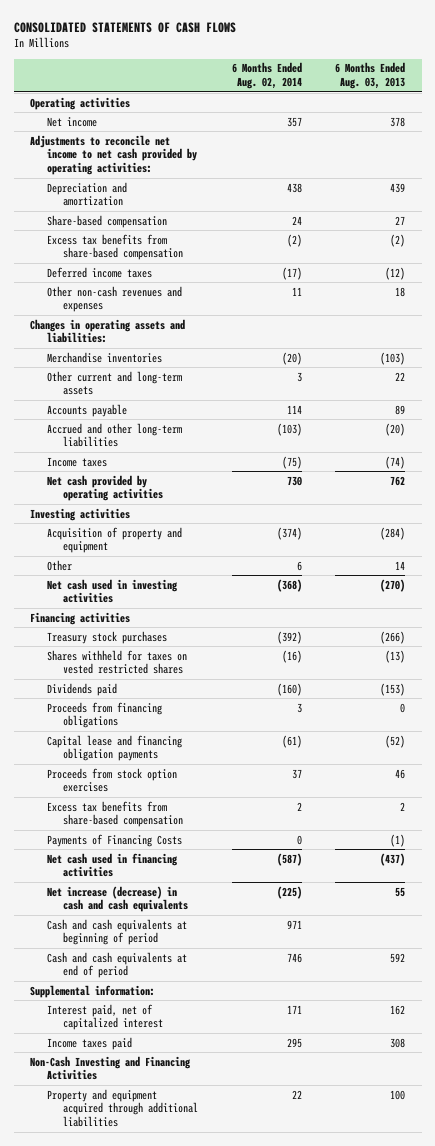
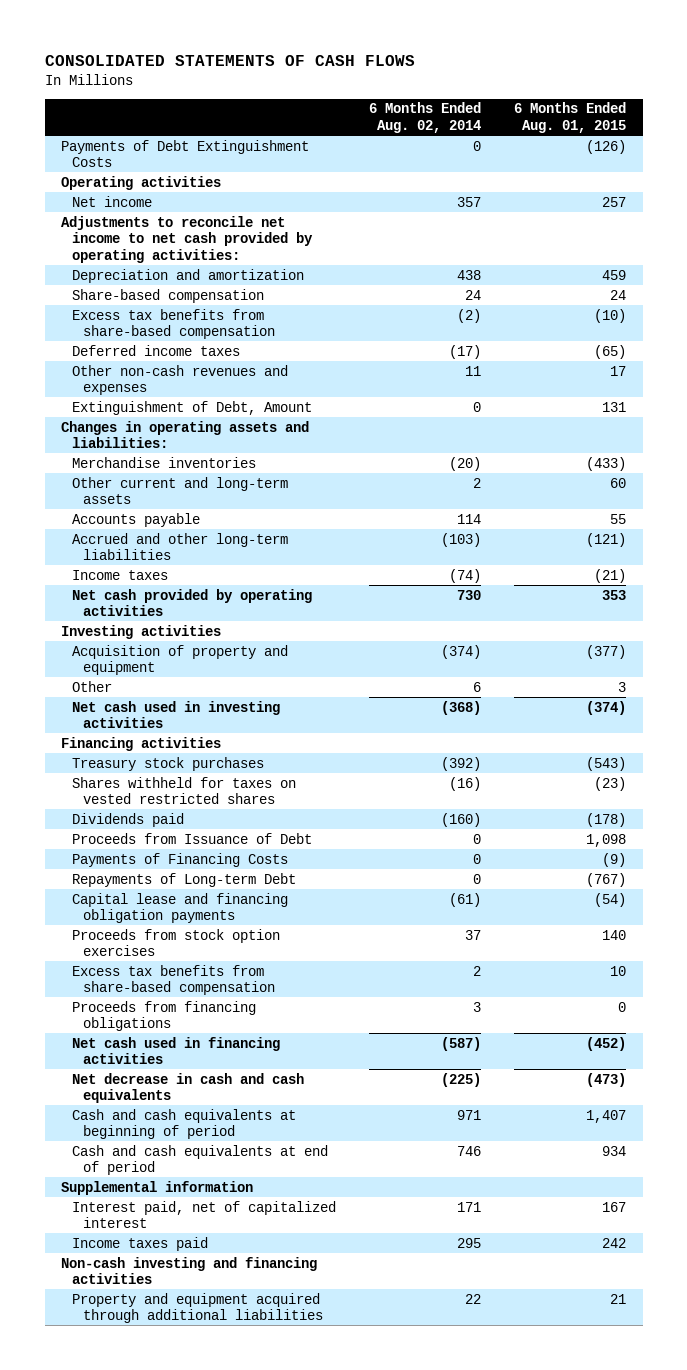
[334,62,405,90] 6 Months Ended Aug. 03, 2013 -> none
none -> [514,102,627,133] 6 Months Ended Aug. 01, 2015
none -> [61,139,310,168] Payments of Debt Extinguishment Costs
none -> [72,400,313,415] Extinguishment of Debt, Amount
[296,371,302,382] 3 -> [473,477,482,488] 2
[281,455,302,469] (75) -> [449,568,482,583] (74)
none -> [72,832,313,844] Proceeds from Issuance of Debt
[46,833,182,847] Payments of Financing Costs -> [72,852,289,867] Payments of Financing Costs
none -> [72,872,297,887] Repayments of Long-term Debt
[46,701,162,729] Proceeds from financing obligations -> [72,1000,257,1032] Proceeds from financing obligations
[46,885,189,913] Net increase (decrease) in cash and cash equivalents -> [72,1072,305,1104] Net decrease in cash and cash equivalents
[30,984,156,998] Supplemental information: -> [61,1180,254,1195] Supplemental information
[30,1055,192,1081] Non-Cash Investing and Financing Activities -> [61,1256,318,1285] Non-cash investing and financing activities

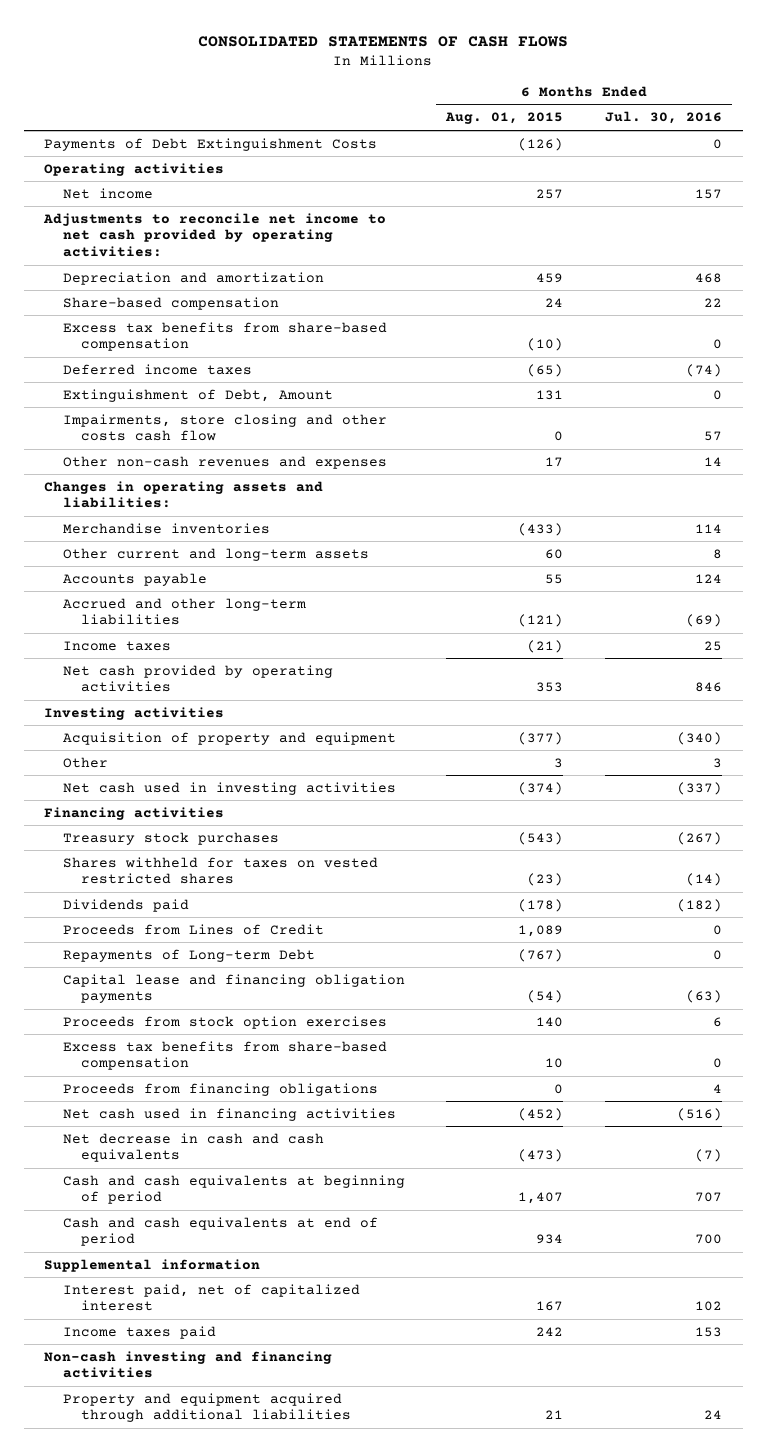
[369,102,482,133] 6 Months Ended Aug. 02, 2014 -> none
none -> [604,111,722,125] Jul. 30, 2016
none -> [62,413,387,442] Impairments, store closing and other costs cash flow
[72,364,289,396] Other non-cash revenues and expenses -> [62,455,387,469] Other non-cash revenues and expenses
[72,832,313,844] Proceeds from Issuance of Debt -> none
[72,852,289,867] Payments of Financing Costs -> none
none -> [62,923,324,935] Proceeds from Lines of Credit

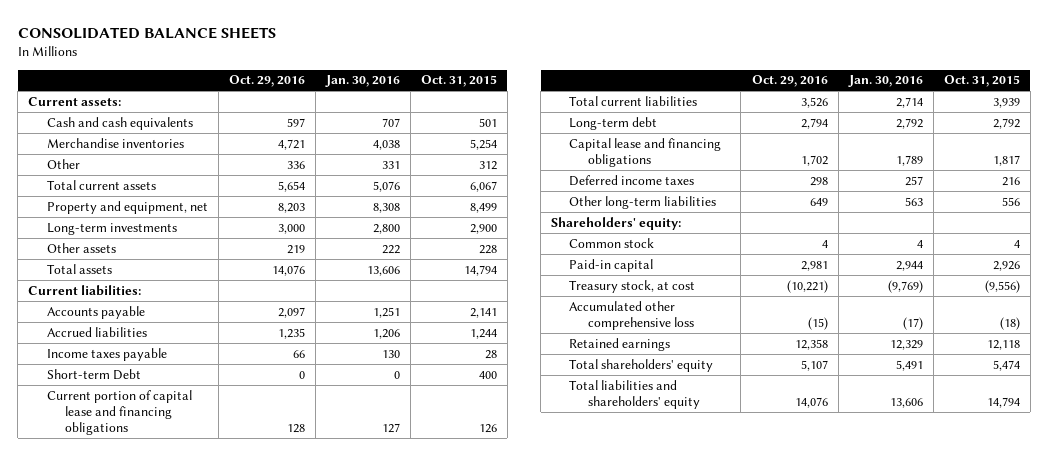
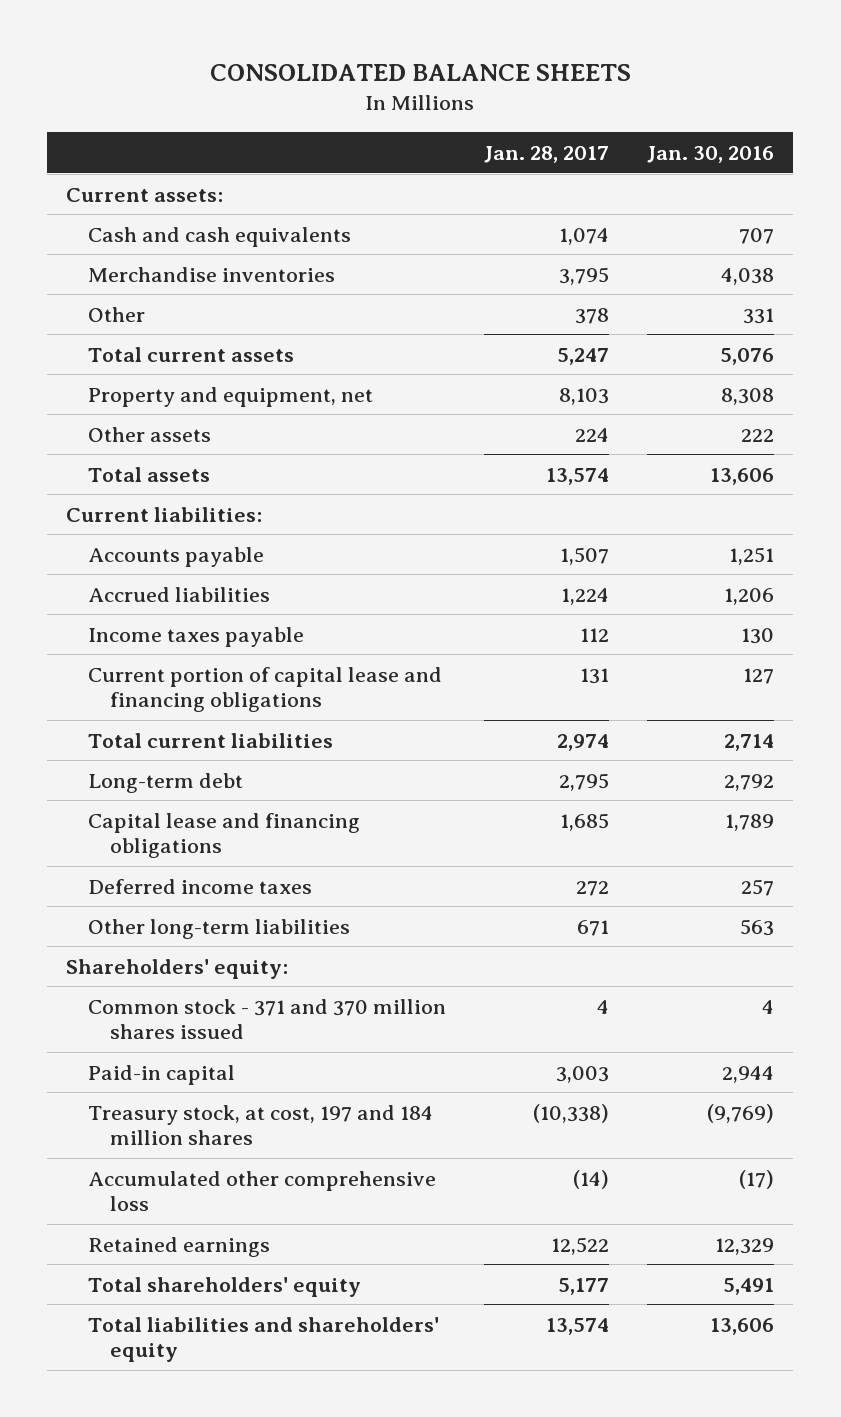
[228,75,305,88] Oct. 29, 2016 -> none
[420,75,497,88] Oct. 31, 2015 -> none
none -> [484,145,610,163] Jan. 28, 2017
[46,222,177,235] Long-term investments -> none
[46,368,141,380] Short-term Debt -> none
[569,237,655,248] Common stock -> [88,998,447,1040] Common stock - 371 and 370 million shares issued
[569,279,696,293] Treasury stock, at cost -> [88,1104,434,1146] Treasury stock, at cost, 197 and 184 million shares

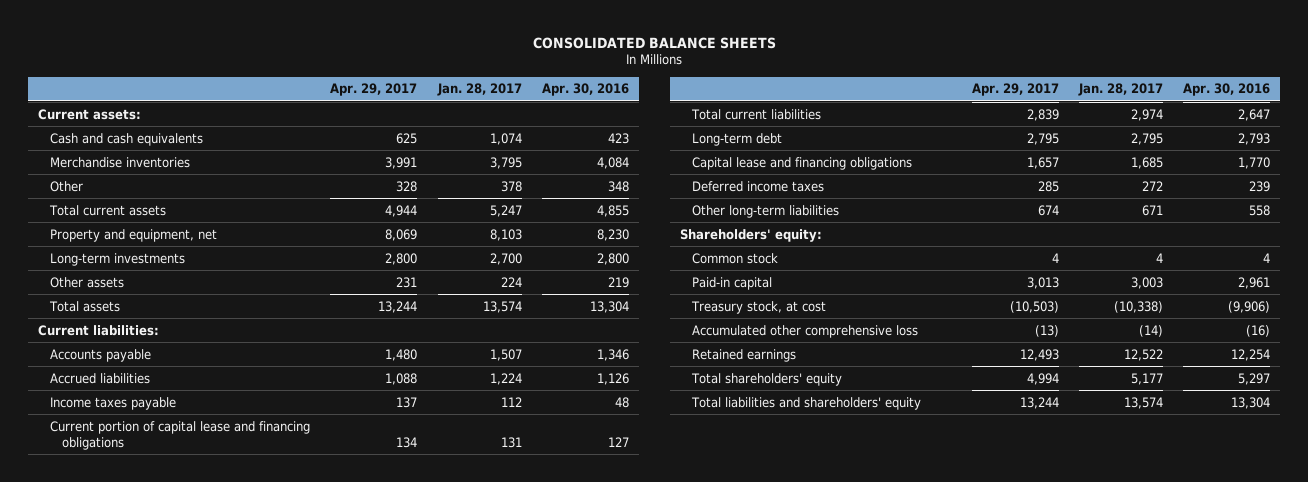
[647,145,775,163] Jan. 30, 2016 -> none
none -> [330,83,418,97] Apr. 29, 2017
none -> [541,83,629,97] Apr. 30, 2016
none -> [50,252,186,266] Long-term investments
[88,998,447,1040] Common stock - 371 and 370 million shares issued -> [691,252,778,264] Common stock
[88,1104,434,1146] Treasury stock, at cost, 197 and 184 million shares -> [690,300,826,314] Treasury stock, at cost

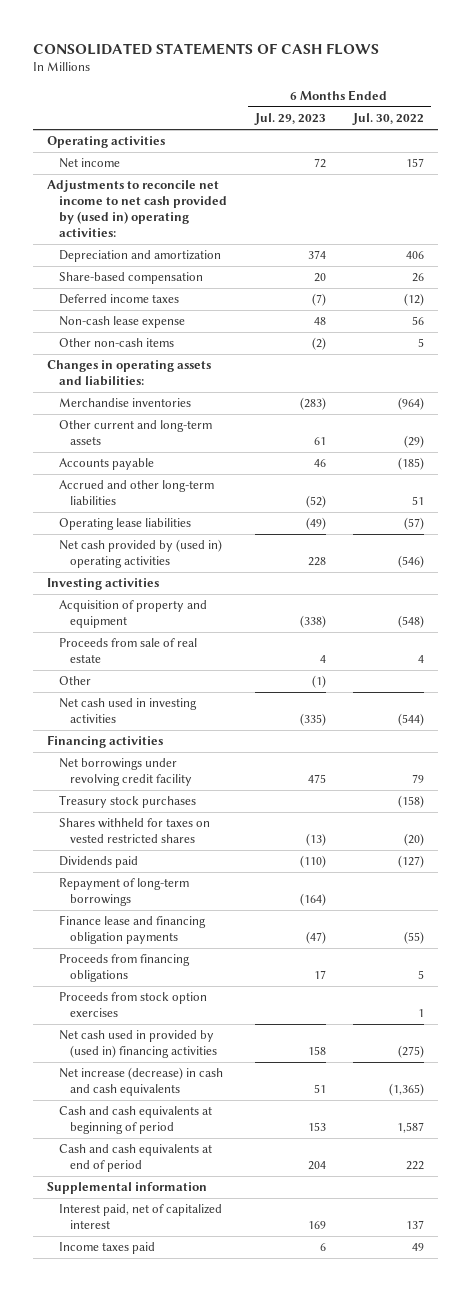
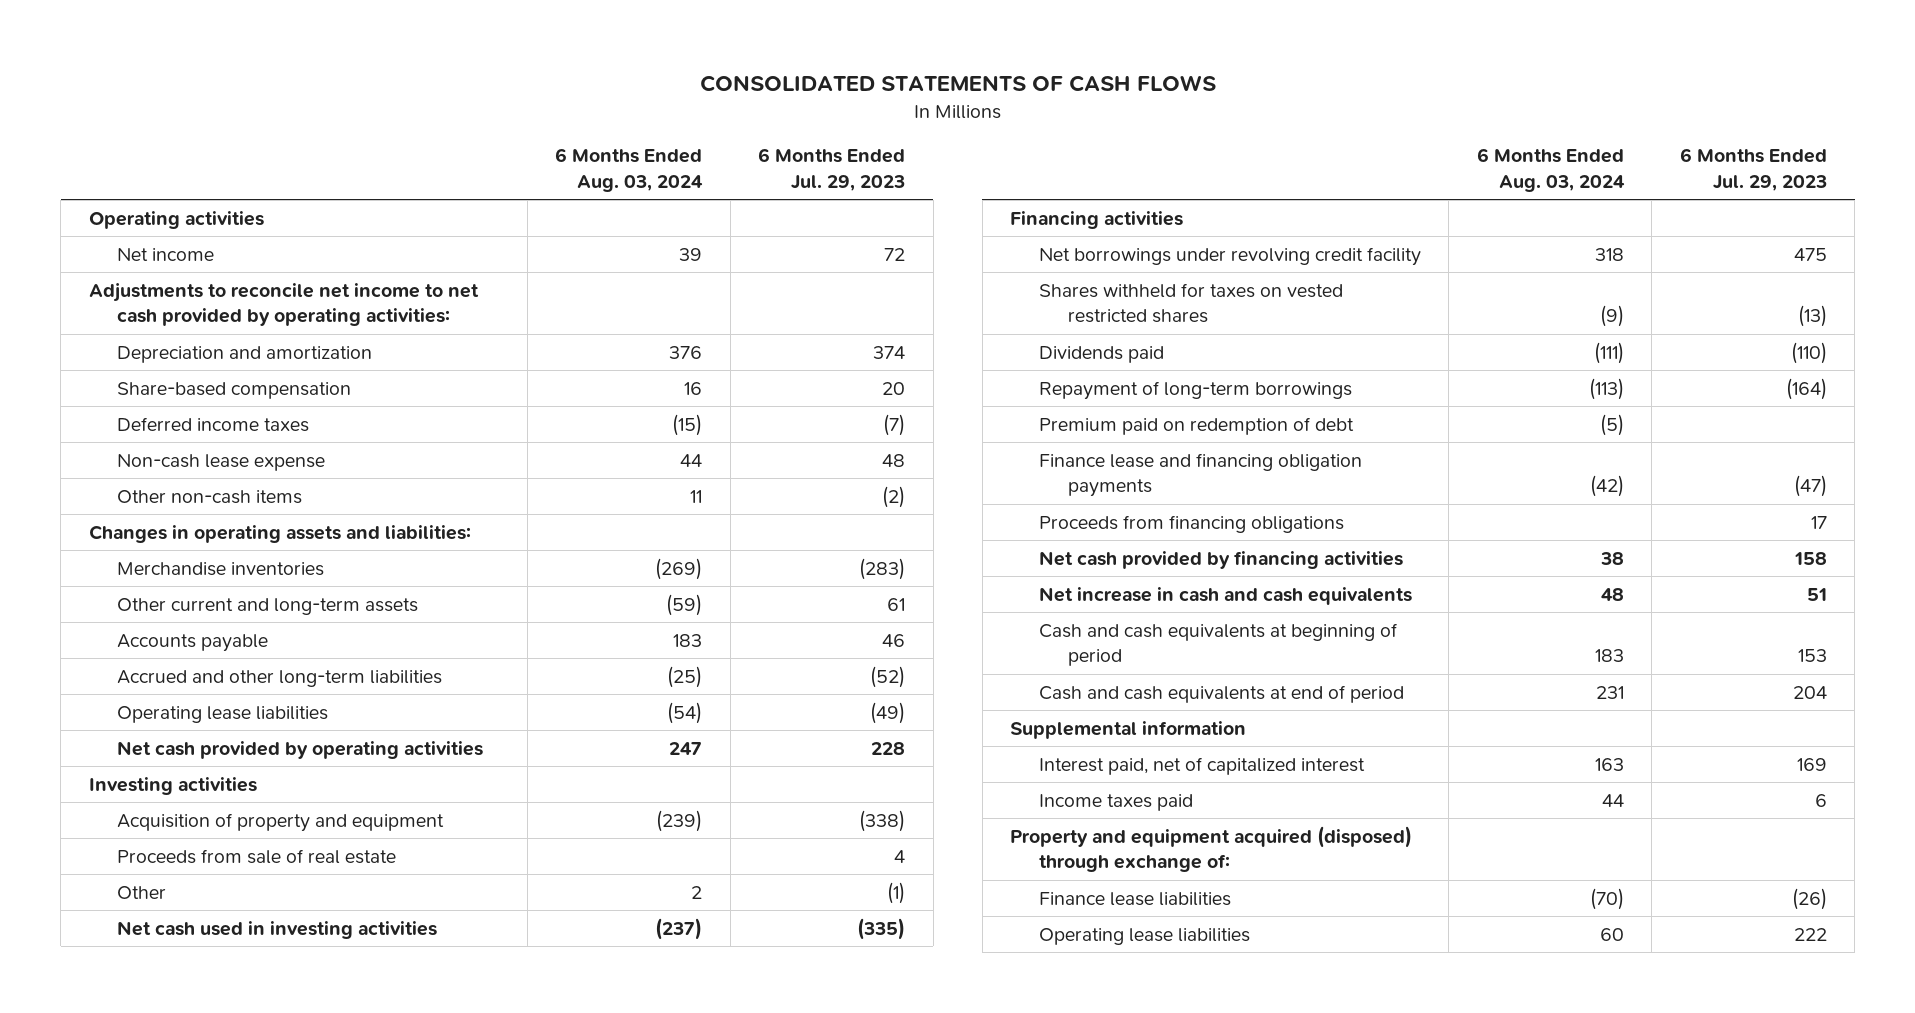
[352,113,425,126] Jul. 30, 2022 -> none
none -> [555,148,704,192] 6 Months Ended Aug. 03, 2024
[47,180,227,238] Adjustments to reconcile net income to net cash provided by (used in) operating activities: -> [88,282,479,327] Adjustments to reconcile net income to net cash provided by operating activities:
[58,539,222,569] Net cash provided by (used in) operating activities -> [117,740,484,759] Net cash provided by operating activities
[58,795,196,809] Treasury stock purchases -> none
none -> [1039,416,1355,435] Premium paid on redemption of debt
[58,992,207,1018] Proceeds from stock option exercises -> none
[58,1030,218,1059] Net cash used in provided by (used in) financing activities -> [1039,550,1404,569] Net cash provided by financing activities
[58,1067,223,1097] Net increase (decrease) in cash and cash equivalents -> [1039,586,1413,605] Net increase in cash and cash equivalents
none -> [1010,825,1413,873] Property and equipment acquired (disposed) through exchange of:
none -> [1039,891,1232,906] Finance lease liabilities
none -> [1039,927,1251,945] Operating lease liabilities

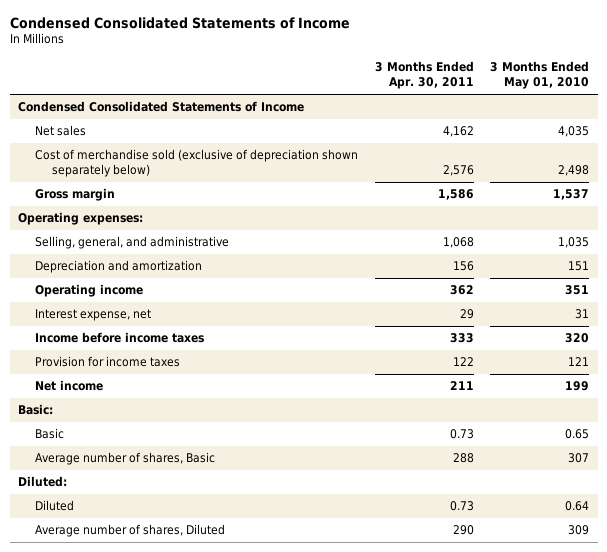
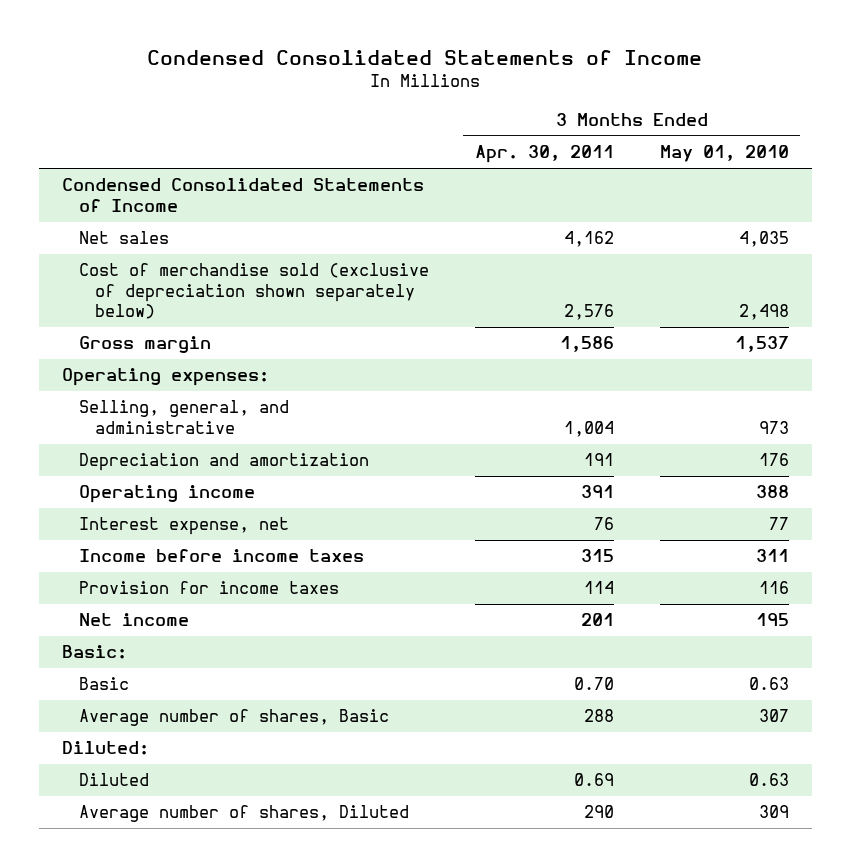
[442,237,474,249] 1,068 -> [563,420,614,437] 1,004
[558,237,590,249] 1,035 -> [758,420,789,434] 973
[452,261,474,272] 156 -> [583,453,614,467] 191
[568,261,590,272] 151 -> [758,453,789,467] 176
[449,285,474,296] 362 -> [580,485,614,499] 391
[565,285,590,296] 351 -> [755,485,789,499] 388
[459,309,474,320] 29 -> [593,517,614,531] 76
[575,309,590,320] 31 -> [768,517,789,531] 77
[449,333,474,344] 333 -> [580,549,614,563] 315
[565,333,590,344] 320 -> [755,549,789,563] 311
[452,357,474,367] 122 -> [583,581,614,595] 114
[568,357,590,367] 121 -> [758,581,789,595] 116
[449,381,474,391] 211 -> [580,613,614,627] 201
[565,381,590,392] 199 -> [755,613,789,627] 195
[449,429,474,440] 0.73 -> [573,677,614,691] 0.70
[565,429,590,440] 0.65 -> [748,677,789,691] 0.63
[449,501,474,512] 0.73 -> [573,773,614,787] 0.69
[565,501,590,512] 0.64 -> [748,773,789,787] 0.63

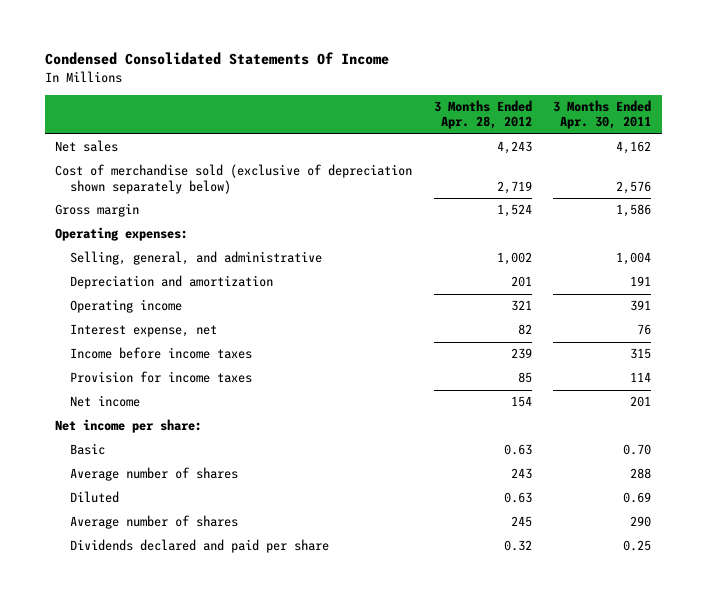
[147,49,703,65] Condensed Consolidated Statements of Income -> [44,52,389,66] Condensed Consolidated Statements Of Income
[659,145,789,163] May 01, 2010 -> none
none -> [433,99,532,130] 3 Months Ended Apr. 28, 2012
[61,178,424,212] Condensed Consolidated Statements of Income -> none
[61,645,127,660] Basic: -> none
none -> [55,419,203,434] Net income per share:
[61,741,149,756] Diluted: -> none
[78,709,389,727] Average number of shares, Basic -> [69,467,238,482] Average number of shares
[78,805,409,823] Average number of shares, Diluted -> [69,515,238,530] Average number of shares
none -> [69,539,329,554] Dividends declared and paid per share

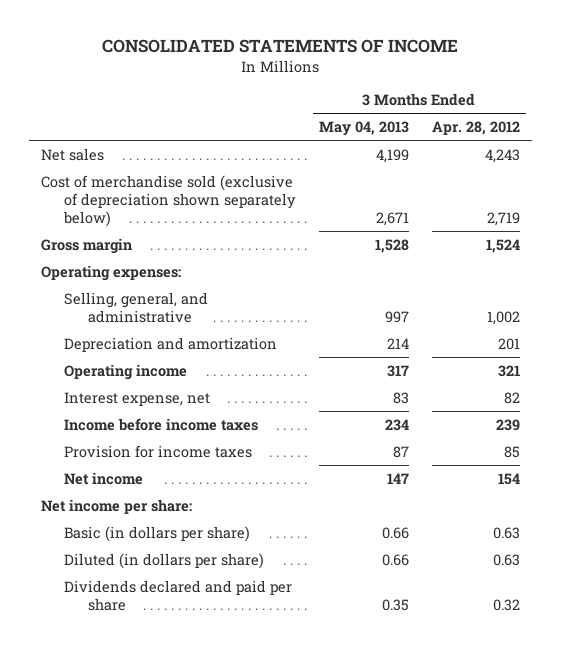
[44,52,389,66] Condensed Consolidated Statements Of Income -> [102,39,459,54] CONSOLIDATED STATEMENTS OF INCOME
[553,99,652,130] 3 Months Ended Apr. 30, 2011 -> none
none -> [318,121,409,137] May 04, 2013
[69,467,238,482] Average number of shares -> none
[69,515,238,530] Average number of shares -> none
[69,443,105,456] Basic -> [64,525,251,542] Basic (in dollars per share)
[69,491,119,504] Diluted -> [64,552,265,569] Diluted (in dollars per share)

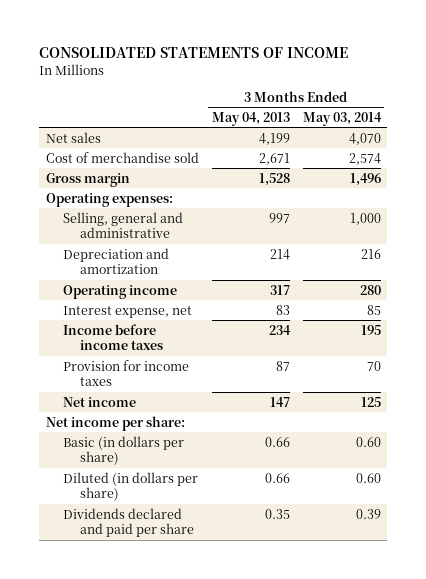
[431,121,520,136] Apr. 28, 2012 -> none
none -> [302,111,382,126] May 03, 2014
[40,174,297,227] Cost of merchandise sold (exclusive of depreciation shown separately below) -> [45,151,199,163] Cost of merchandise sold
[64,291,209,323] Selling, general, and administrative -> [62,211,183,239] Selling, general and administrative

